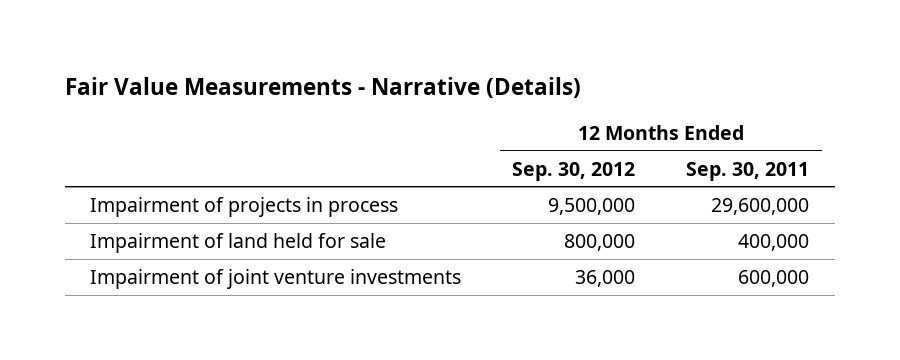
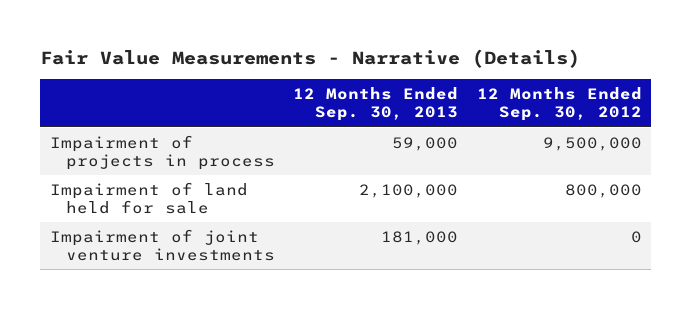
[686,161,810,181] Sep. 30, 2011 -> none
none -> [293,87,459,122] 12 Months Ended Sep. 30, 2013
[575,269,636,287] 36,000 -> [630,231,642,244] 0

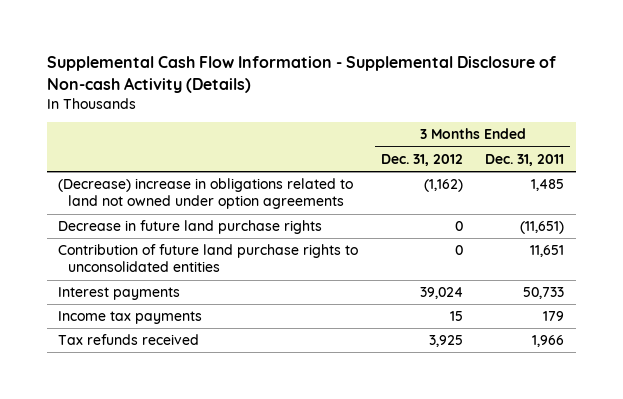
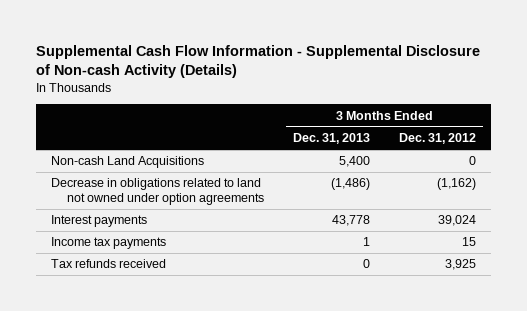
[485,153,565,166] Dec. 31, 2011 -> none
none -> [293,133,371,145] Dec. 31, 2013
[58,220,323,235] Decrease in future land purchase rights -> none
[58,244,359,273] Contribution of future land purchase rights to unconsolidated entities -> none
none -> [50,156,204,169] Non-cash Land Acquisitions
[58,178,354,210] (Decrease) increase in obligations related to land not owned under option agreements -> [50,178,264,206] Decrease in obligations related to land not owned under option agreements

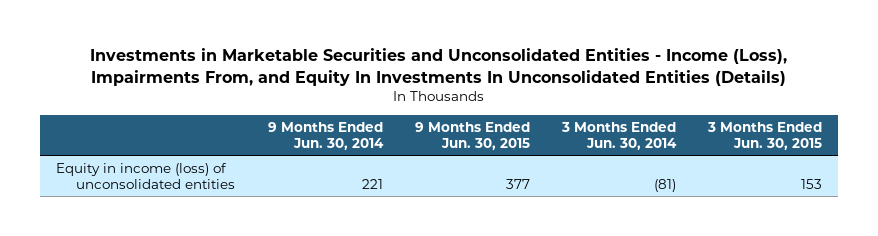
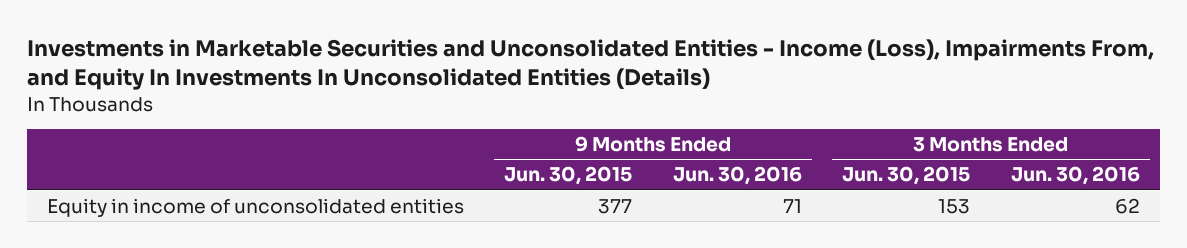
[267,121,384,150] 9 Months Ended Jun. 30, 2014 -> none
[561,121,678,150] 3 Months Ended Jun. 30, 2014 -> none
none -> [672,166,802,186] Jun. 30, 2016
none -> [1010,166,1140,186] Jun. 30, 2016
[56,163,236,189] Equity in income (loss) of unconsolidated entities -> [46,197,464,217] Equity in income of unconsolidated entities

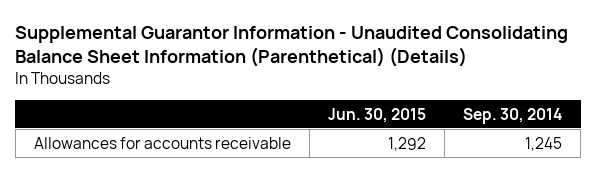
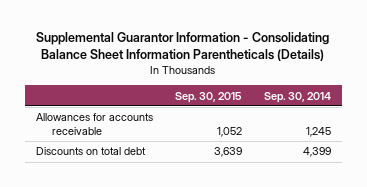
[15,26,569,68] Supplemental Guarantor Information - Unaudited Consolidating Balance Sheet Information (Parenthetical) (Details) -> [36,32,330,62] Supplemental Guarantor Information - Consolidating Balance Sheet Information Parentheticals (Details)
[327,107,426,123] Jun. 30, 2015 -> none
none -> [174,91,242,103] Sep. 30, 2015
none -> [35,147,146,156] Discounts on total debt

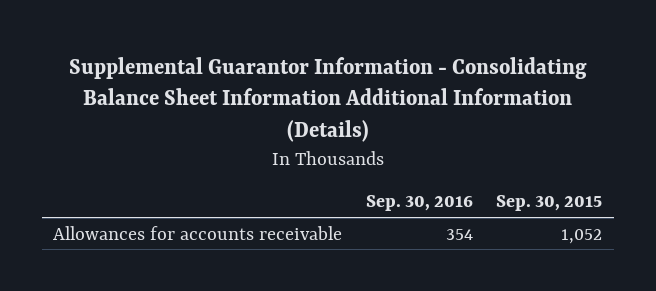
[36,32,330,62] Supplemental Guarantor Information - Consolidating Balance Sheet Information Parentheticals (Details) -> [68,56,587,143] Supplemental Guarantor Information - Consolidating Balance Sheet Information Additional Information (Details)
[263,91,331,103] Sep. 30, 2014 -> none
none -> [365,195,473,212] Sep. 30, 2016
[35,147,146,156] Discounts on total debt -> none

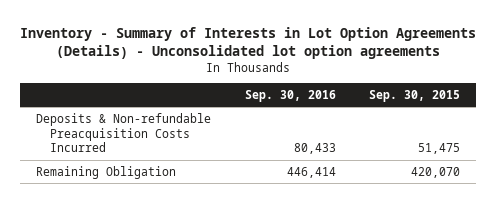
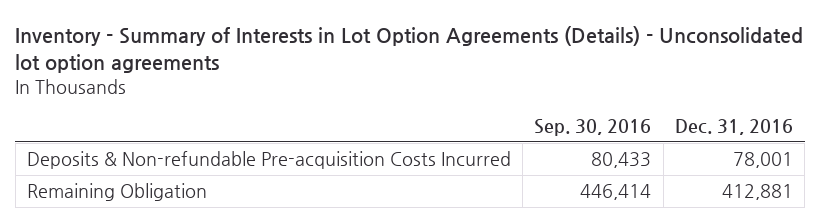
[368,89,460,102] Sep. 30, 2015 -> none
none -> [674,119,793,136] Dec. 31, 2016
[36,112,212,153] Deposits & Non-refundable Preacquisition Costs Incurred -> [26,150,511,169] Deposits & Non-refundable Pre-acquisition Costs Incurred

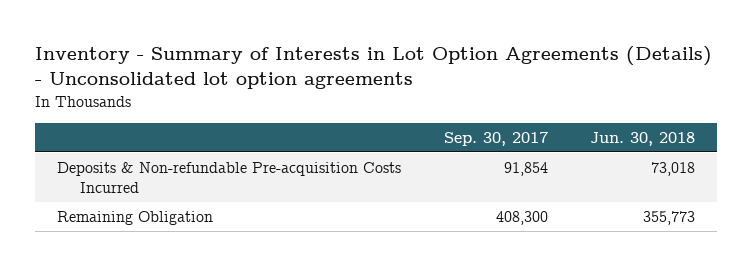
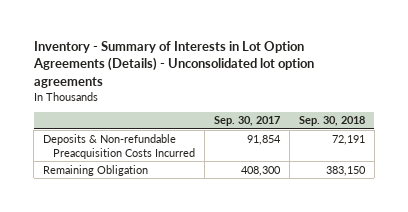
[590,132,696,147] Jun. 30, 2018 -> none
none -> [298,116,365,127] Sep. 30, 2018
[56,161,401,193] Deposits & Non-refundable Pre-acquisition Costs Incurred -> [43,133,195,159] Deposits & Non-refundable Preacquisition Costs Incurred

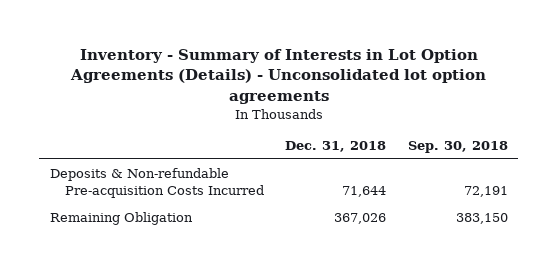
[213,116,280,127] Sep. 30, 2017 -> none
none -> [285,141,387,153] Dec. 31, 2018
[43,133,195,159] Deposits & Non-refundable Preacquisition Costs Incurred -> [50,168,265,199] Deposits & Non-refundable Pre-acquisition Costs Incurred

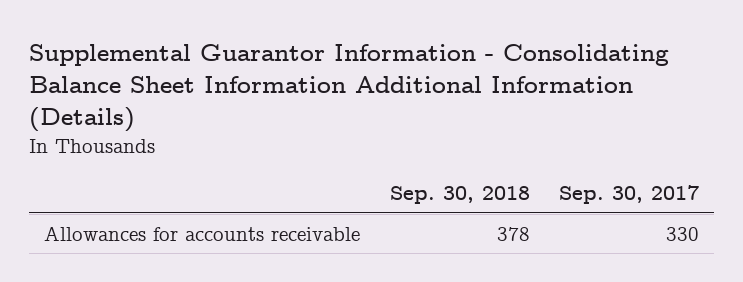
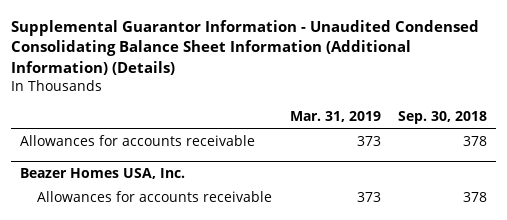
[28,43,669,132] Supplemental Guarantor Information - Consolidating Balance Sheet Information Additional Information (Details) -> [10,19,479,75] Supplemental Guarantor Information - Unaudited Condensed Consolidating Balance Sheet Information (Additional Information) (Details)
[559,185,700,205] Sep. 30, 2017 -> none
none -> [289,110,381,122] Mar. 31, 2019
none -> [19,167,185,179] Beazer Homes USA, Inc.
none -> [37,190,273,202] Allowances for accounts receivable

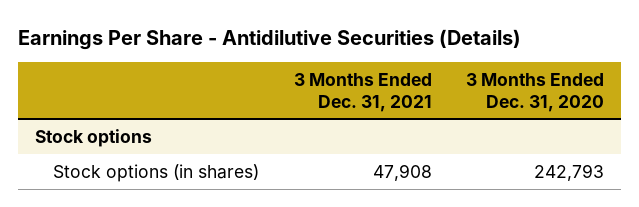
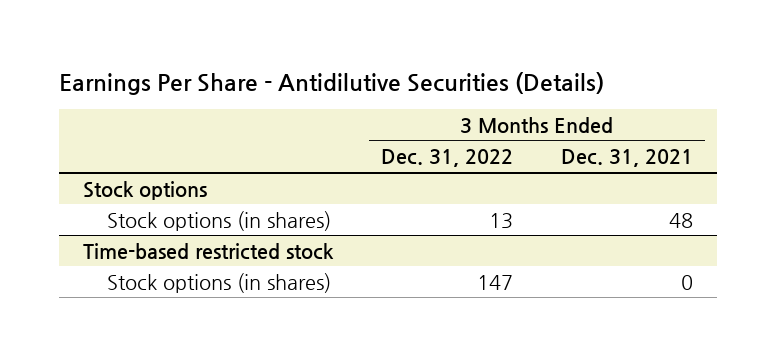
[465,72,604,112] 3 Months Ended Dec. 31, 2020 -> none
none -> [380,149,513,168] Dec. 31, 2022
[372,163,432,181] 47,908 -> [669,212,694,228] 48
none -> [82,242,334,260] Time-based restricted stock
none -> [106,272,331,293] Stock options (in shares)

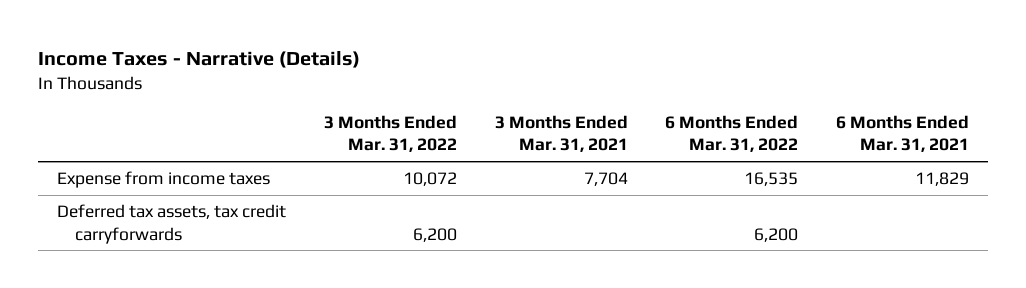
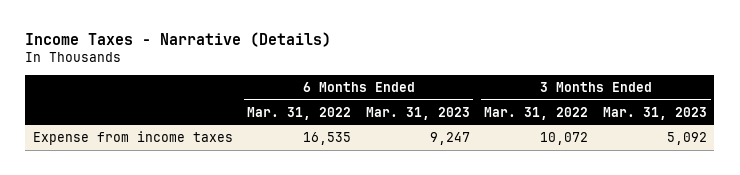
[494,114,628,153] 3 Months Ended Mar. 31, 2021 -> none
[836,114,970,153] 6 Months Ended Mar. 31, 2021 -> none
none -> [365,106,470,120] Mar. 31, 2023
none -> [603,106,708,120] Mar. 31, 2023
[56,204,286,244] Deferred tax assets, tax credit carryforwards -> none

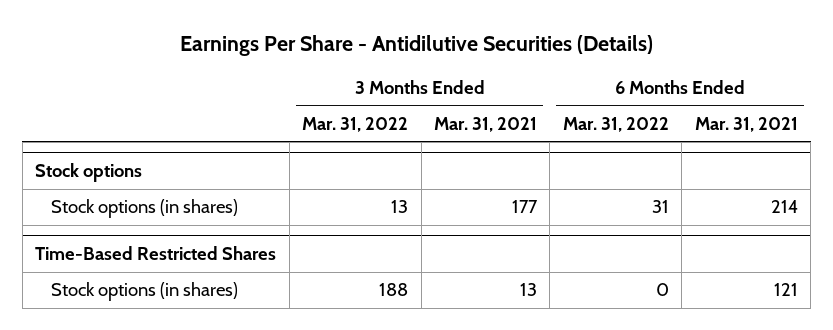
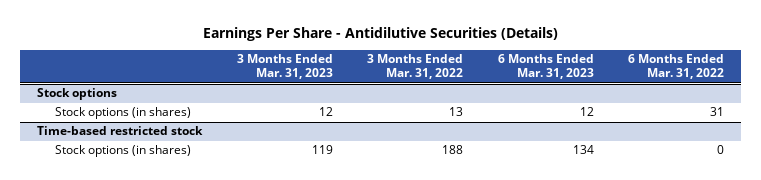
[434,116,538,132] Mar. 31, 2021 -> none
[694,116,798,132] Mar. 31, 2021 -> none
none -> [236,54,333,80] 3 Months Ended Mar. 31, 2023
none -> [497,54,594,80] 6 Months Ended Mar. 31, 2023
[35,246,277,261] Time-Based Restricted Shares -> [37,126,204,136] Time-based restricted stock

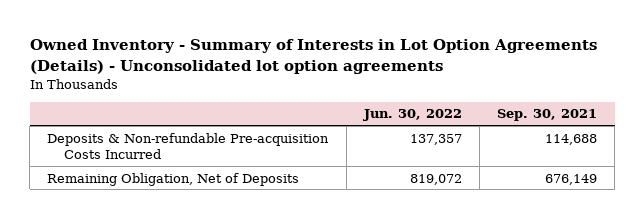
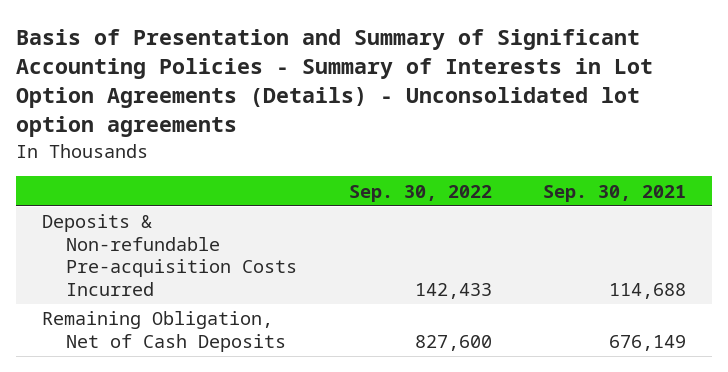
[29,39,597,74] Owned Inventory - Summary of Interests in Lot Option Agreements (Details) - Unconsolidated lot option agreements -> [15,28,653,138] Basis of Presentation and Summary of Significant Accounting Policies - Summary of Interests in Lot Option Agreements (Details) - Unconsolidated lot option agreements
[362,109,462,122] Jun. 30, 2022 -> none
none -> [348,184,492,202] Sep. 30, 2022
[47,172,300,186] Remaining Obligation, Net of Deposits -> [41,311,286,352] Remaining Obligation, Net of Cash Deposits

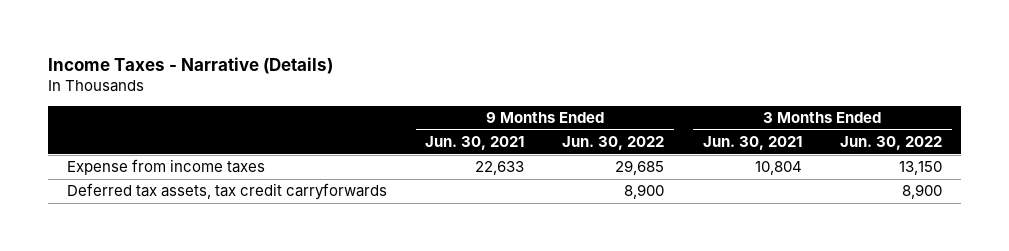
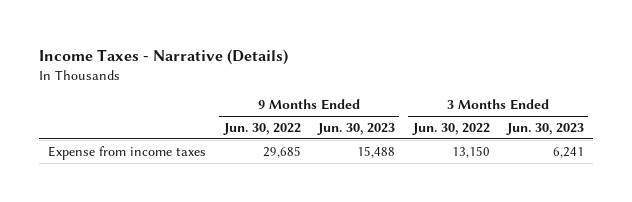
[425,136,525,151] Jun. 30, 2021 -> none
[702,136,802,151] Jun. 30, 2021 -> none
none -> [317,123,396,136] Jun. 30, 2023
none -> [506,123,585,136] Jun. 30, 2023
[66,183,387,201] Deferred tax assets, tax credit carryforwards -> none

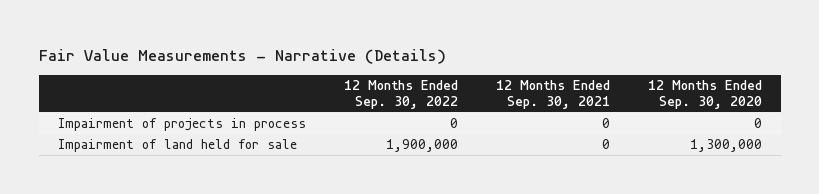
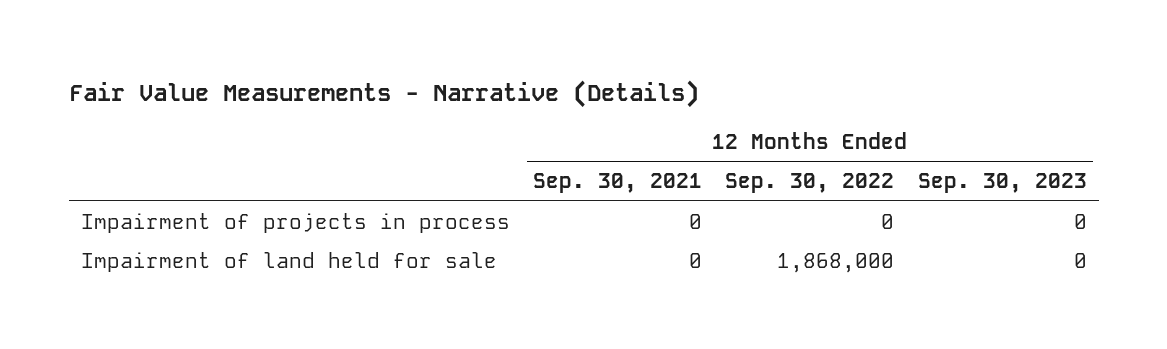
[647,80,762,110] 12 Months Ended Sep. 30, 2020 -> none
none -> [917,173,1087,194] Sep. 30, 2023
[385,139,458,153] 1,900,000 -> [777,252,895,273] 1,868,000

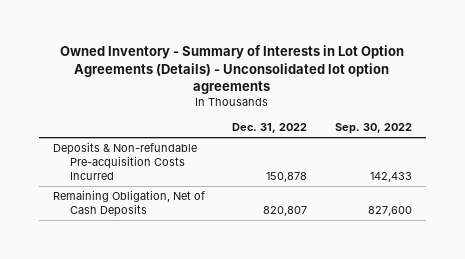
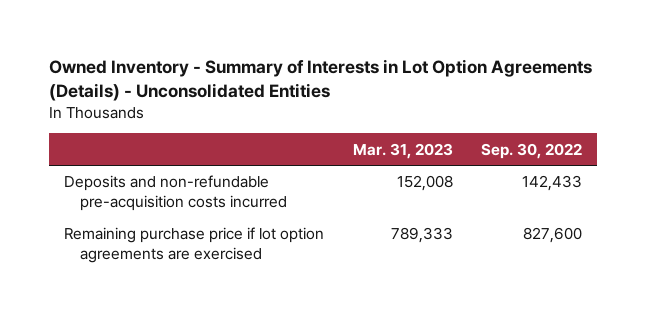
[60,45,405,94] Owned Inventory - Summary of Interests in Lot Option Agreements (Details) - Unconsolidated lot option agreements -> [49,59,593,101] Owned Inventory - Summary of Interests in Lot Option Agreements (Details) - Unconsolidated Entities
[232,123,308,134] Dec. 31, 2022 -> none
none -> [352,142,453,159] Mar. 31, 2023
[52,142,197,180] Deposits & Non-refundable Pre-acquisition Costs Incurred -> [63,175,288,212] Deposits and non-refundable pre-acquisition costs incurred
[52,190,205,218] Remaining Obligation, Net of Cash Deposits -> [63,227,324,264] Remaining purchase price if lot option agreements are exercised

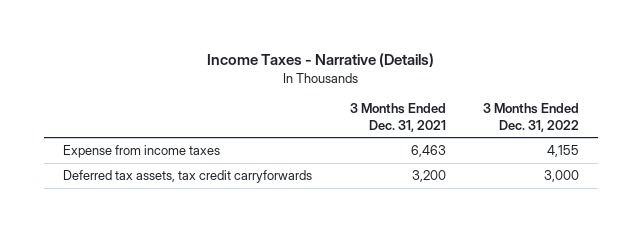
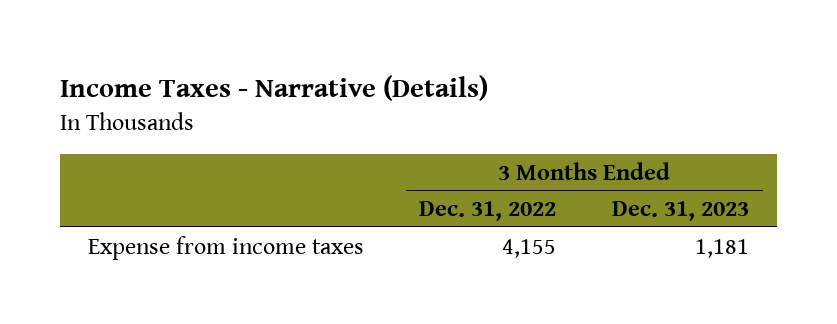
[349,103,446,132] 3 Months Ended Dec. 31, 2021 -> none
none -> [612,201,750,222] Dec. 31, 2023
[63,170,313,184] Deferred tax assets, tax credit carryforwards -> none

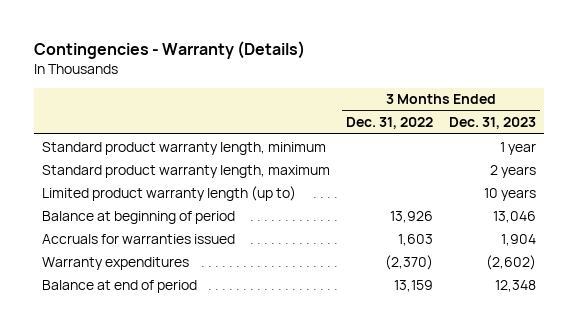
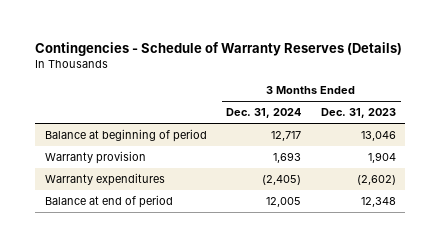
[33,41,305,60] Contingencies - Warranty (Details) -> [35,41,403,56] Contingencies - Schedule of Warranty Reserves (Details)
[345,117,433,130] Dec. 31, 2022 -> none
none -> [226,108,302,119] Dec. 31, 2024
[41,141,326,155] Standard product warranty length, minimum -> none
[41,164,330,178] Standard product warranty length, maximum -> none
[41,185,296,201] Limited product warranty length (up to) -> none
[41,233,235,244] Accruals for warranties issued -> [45,151,147,165] Warranty provision

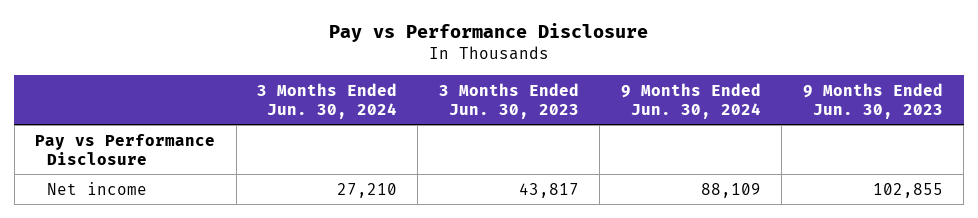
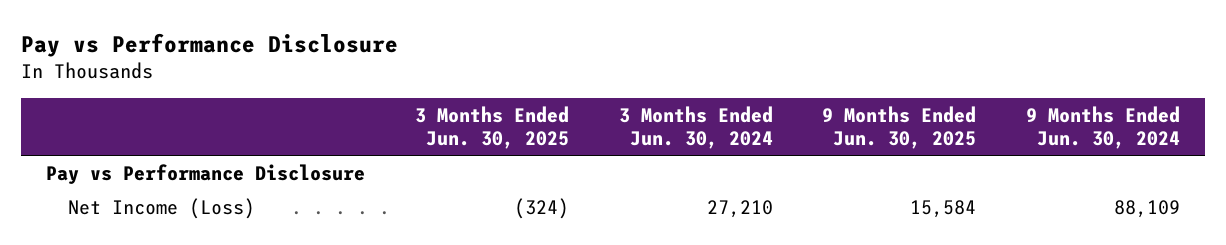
[438,82,579,119] 3 Months Ended Jun. 30, 2023 -> none
[802,82,943,119] 9 Months Ended Jun. 30, 2023 -> none
none -> [414,105,569,150] 3 Months Ended Jun. 30, 2025
none -> [822,105,977,150] 9 Months Ended Jun. 30, 2025
[46,181,147,195] Net income -> [67,197,255,219] Net Income (Loss)

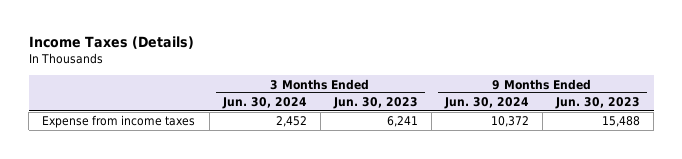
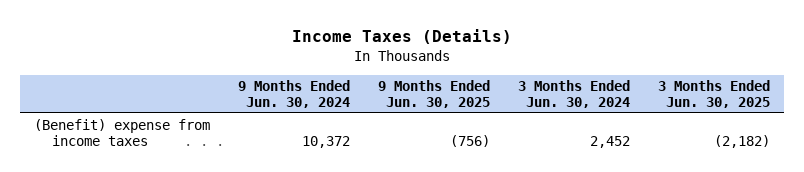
[332,97,418,110] Jun. 30, 2023 -> none
[554,97,640,110] Jun. 30, 2023 -> none
none -> [378,79,491,108] 9 Months Ended Jun. 30, 2025
none -> [657,79,770,108] 3 Months Ended Jun. 30, 2025
[42,115,196,129] Expense from income taxes -> [34,119,211,147] (Benefit) expense from income taxes

